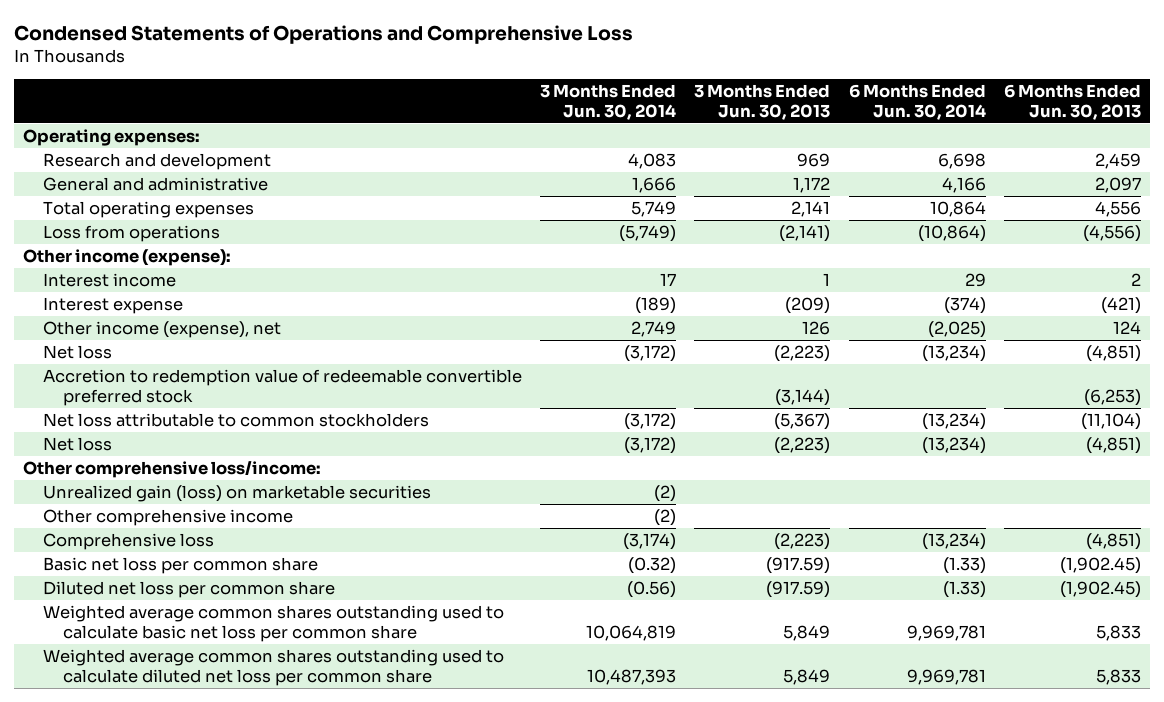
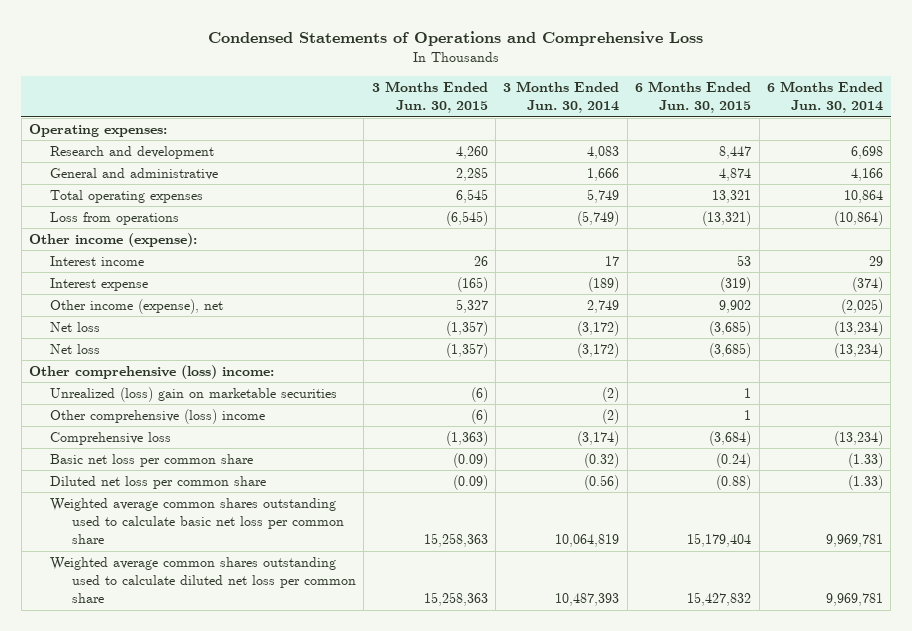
[694,84,831,120] 3 Months Ended Jun. 30, 2013 -> none
[1003,84,1141,120] 6 Months Ended Jun. 30, 2013 -> none
none -> [371,81,488,114] 3 Months Ended Jun. 30, 2015
none -> [635,81,752,114] 6 Months Ended Jun. 30, 2015
[43,369,523,406] Accretion to redemption value of redeemable convertible preferred stock -> none
[43,413,430,428] Net loss attributable to common stockholders -> none
[23,461,322,479] Other comprehensive loss/income: -> [28,365,274,380] Other comprehensive (loss) income:
[43,485,432,503] Unrealized gain (loss) on marketable securities -> [50,387,338,403] Unrealized (loss) gain on marketable securities
[43,509,294,527] Other comprehensive income -> [50,409,266,425] Other comprehensive (loss) income

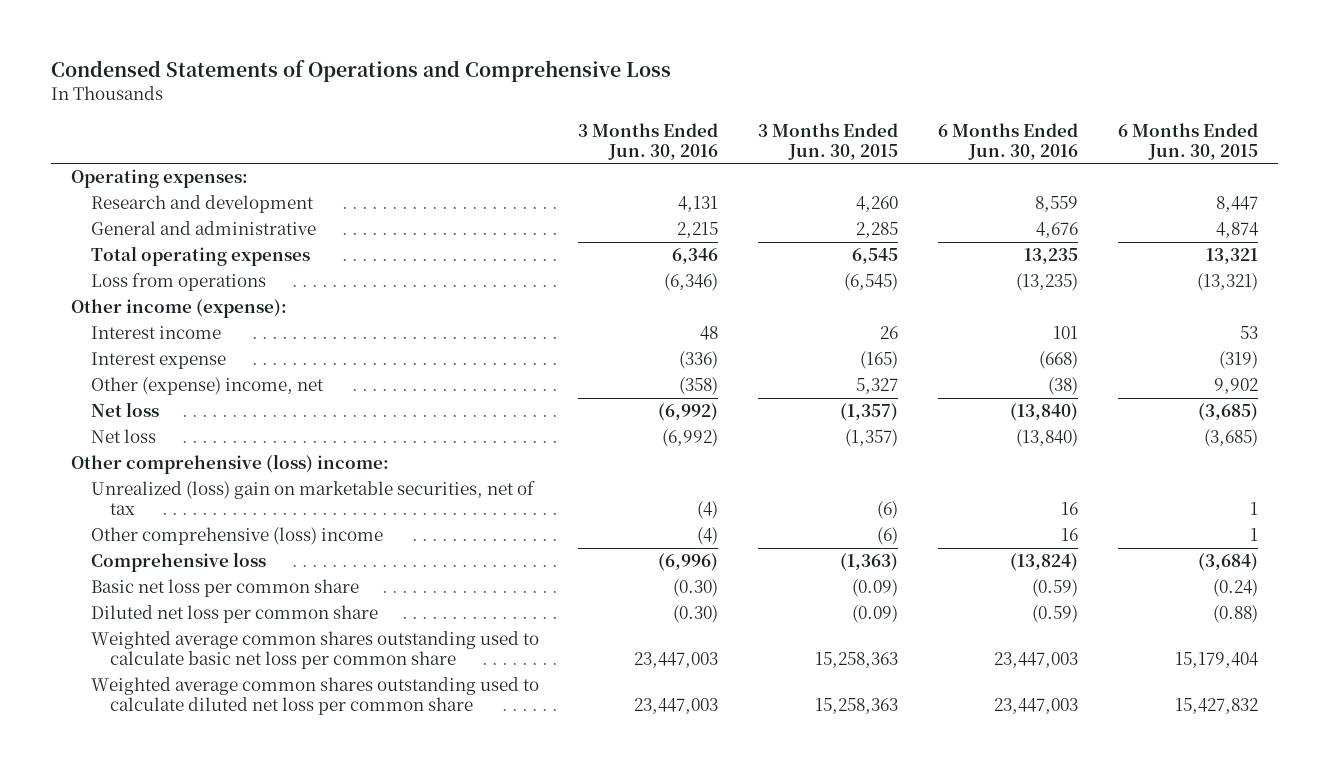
[503,81,620,114] 3 Months Ended Jun. 30, 2014 -> none
[767,81,884,114] 6 Months Ended Jun. 30, 2014 -> none
none -> [578,122,719,160] 3 Months Ended Jun. 30, 2016
none -> [937,122,1078,160] 6 Months Ended Jun. 30, 2016
[50,299,224,315] Other income (expense), net -> [90,377,324,396] Other (expense) income, net
[50,387,338,403] Unrealized (loss) gain on marketable securities -> [90,481,535,515] Unrealized (loss) gain on marketable securities, net of tax

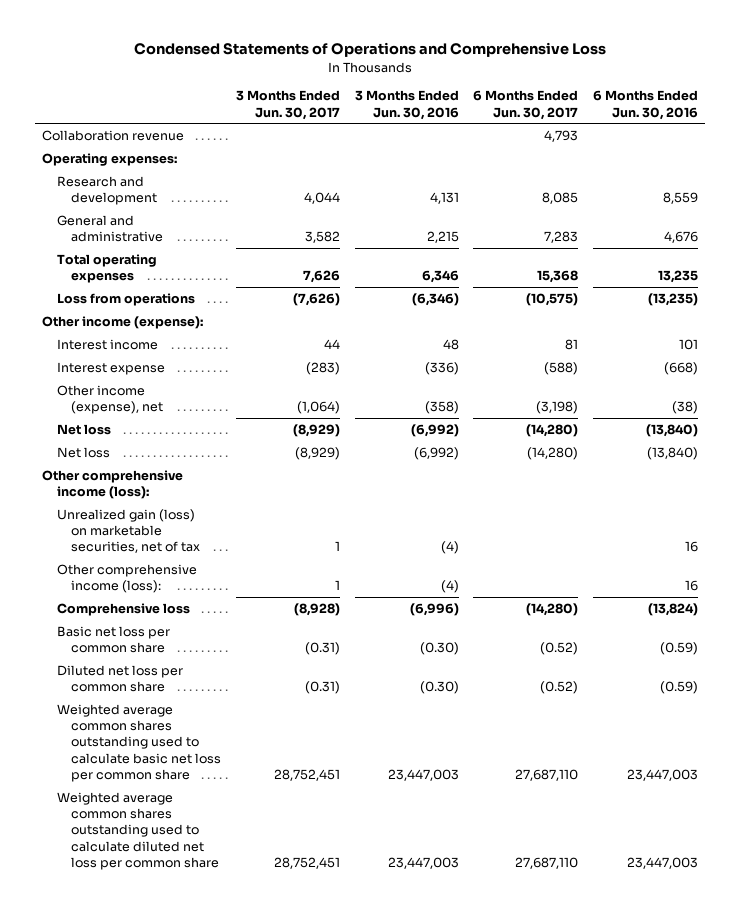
[758,122,899,160] 3 Months Ended Jun. 30, 2015 -> none
[1117,122,1258,160] 6 Months Ended Jun. 30, 2015 -> none
none -> [235,90,340,120] 3 Months Ended Jun. 30, 2017
none -> [473,90,579,120] 6 Months Ended Jun. 30, 2017
none -> [42,130,185,142] Collaboration revenue
[90,377,324,396] Other (expense) income, net -> [56,385,163,415] Other income (expense), net
[70,454,389,475] Other comprehensive (loss) income: -> [42,470,184,500] Other comprehensive income (loss):
[90,481,535,515] Unrealized (loss) gain on marketable securities, net of tax -> [56,509,200,554] Unrealized gain (loss) on marketable securities, net of tax
[90,527,383,546] Other comprehensive (loss) income -> [56,564,197,594] Other comprehensive income (loss):

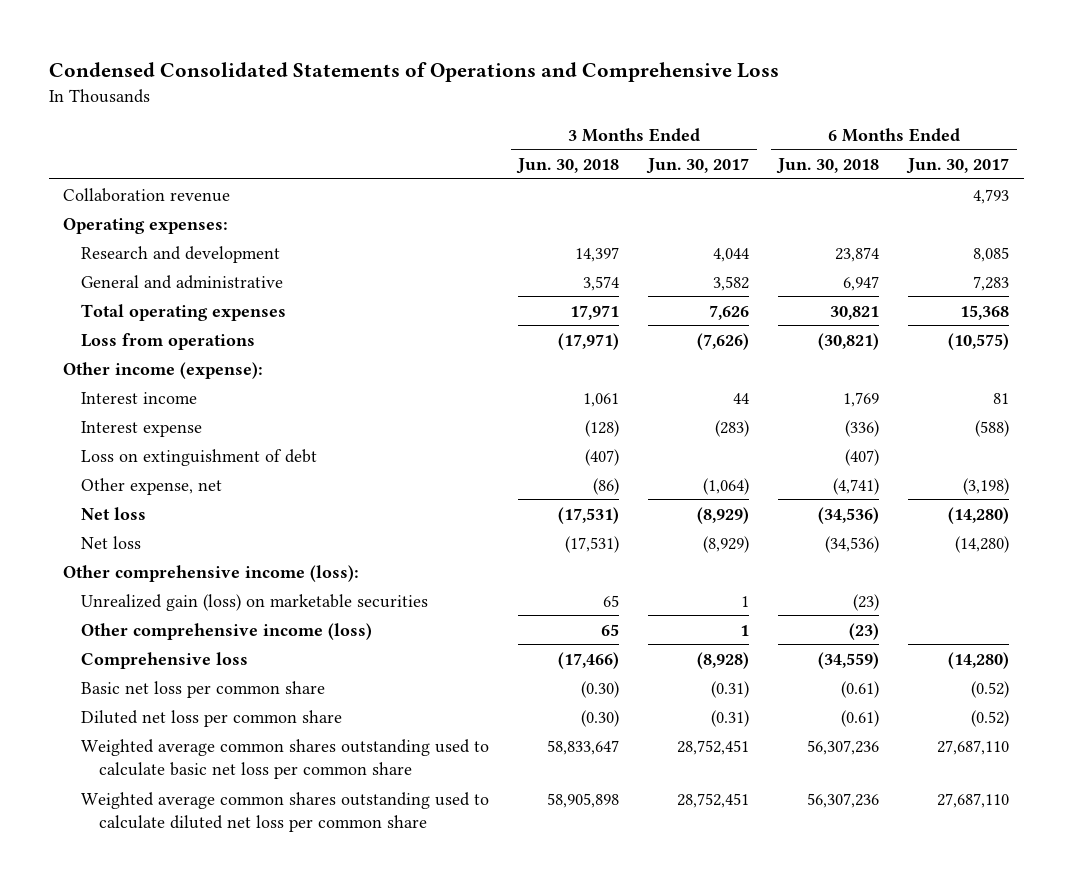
[134,42,607,58] Condensed Statements of Operations and Comprehensive Loss -> [48,62,779,83] Condensed Consolidated Statements of Operations and Comprehensive Loss
[354,90,459,120] 3 Months Ended Jun. 30, 2016 -> none
[593,90,699,120] 6 Months Ended Jun. 30, 2016 -> none
none -> [516,158,620,175] Jun. 30, 2018
none -> [776,158,880,175] Jun. 30, 2018
none -> [81,448,318,466] Loss on extinguishment of debt
[56,385,163,415] Other income (expense), net -> [81,477,223,495] Other expense, net
[56,509,200,554] Unrealized gain (loss) on marketable securities, net of tax -> [81,593,429,611] Unrealized gain (loss) on marketable securities
[56,564,197,594] Other comprehensive income (loss): -> [81,622,373,640] Other comprehensive income (loss)

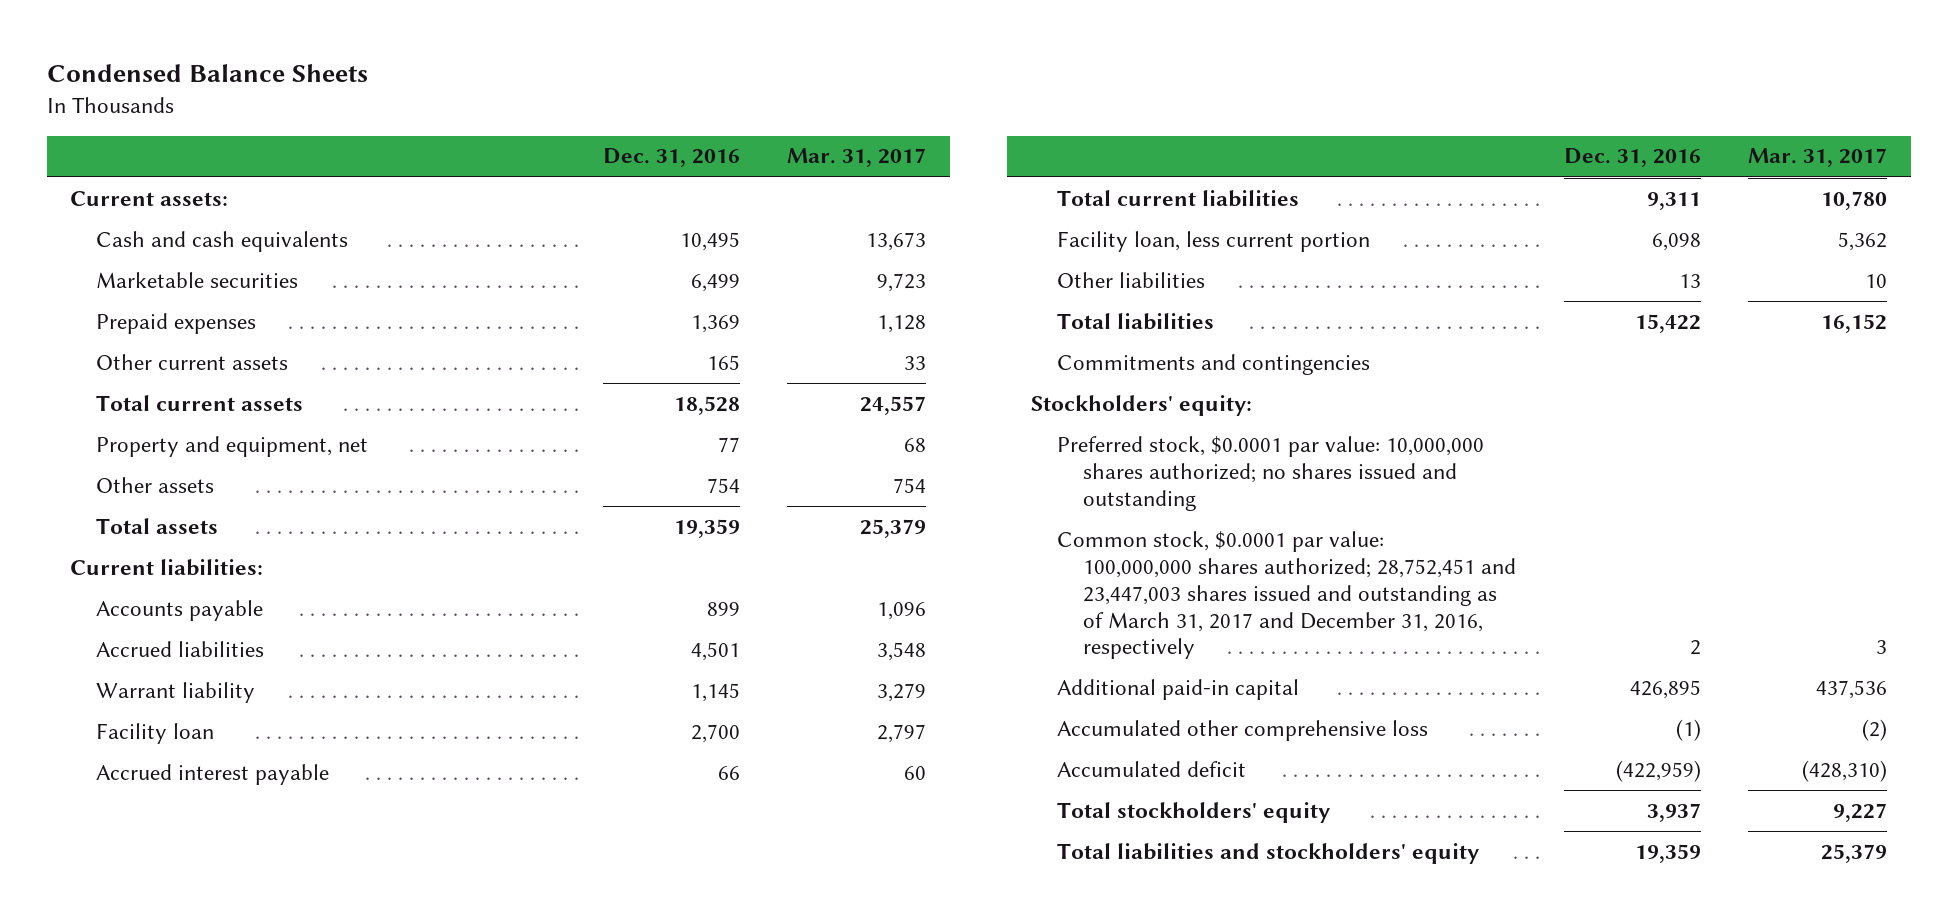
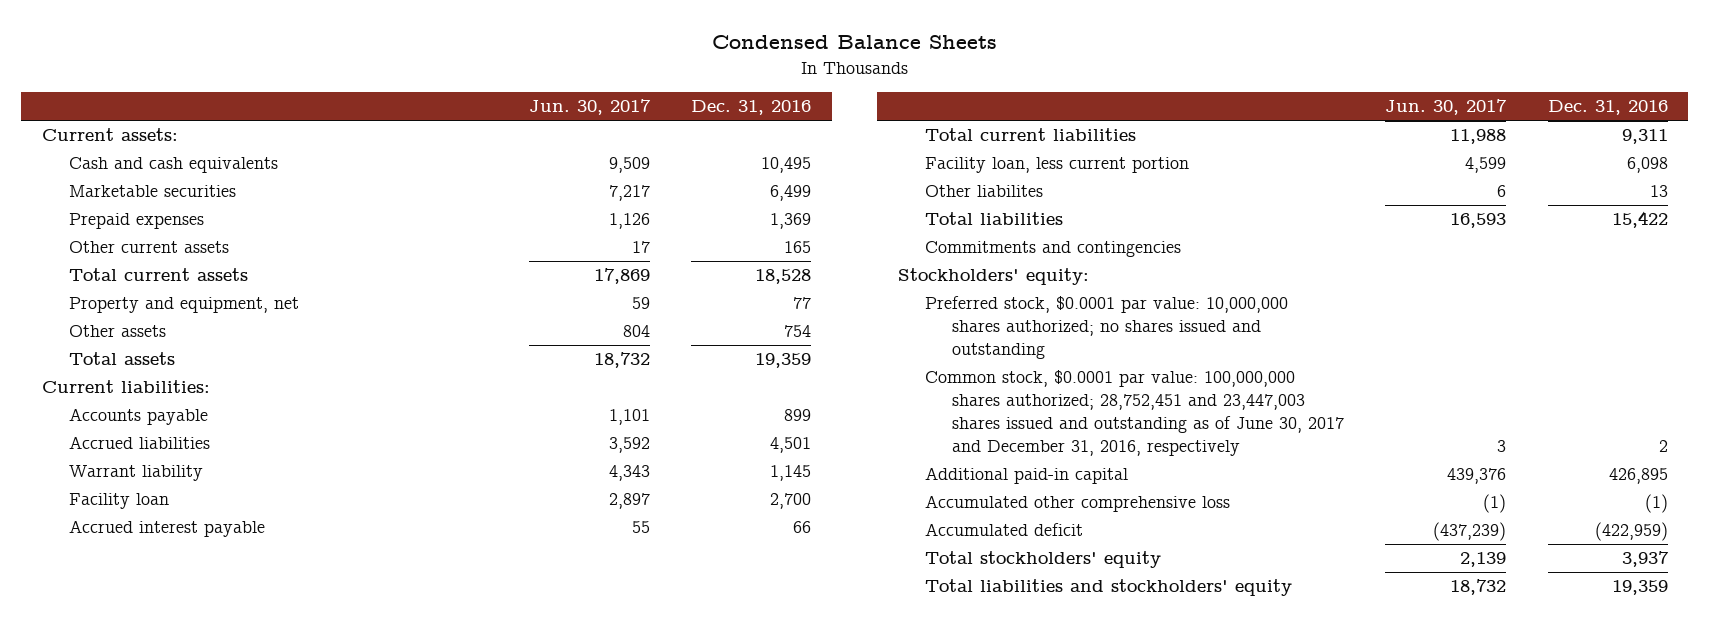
[787,148,927,168] Mar. 31, 2017 -> none
none -> [529,99,652,116] Jun. 30, 2017
[1057,271,1206,288] Other liabilities -> [925,185,1044,198] Other liabilites
[1057,530,1517,660] Common stock, $0.0001 par value: 100,000,000 shares authorized; 28,752,451 and 23,447,003 shares issued and outstanding as of March 31, 2017 and December 31, 2016, respectively -> [925,370,1345,457] Common stock, $0.0001 par value: 100,000,000 shares authorized; 28,752,451 and 23,447,003 shares issued and outstanding as of June 30, 2017 and December 31, 2016, respectively

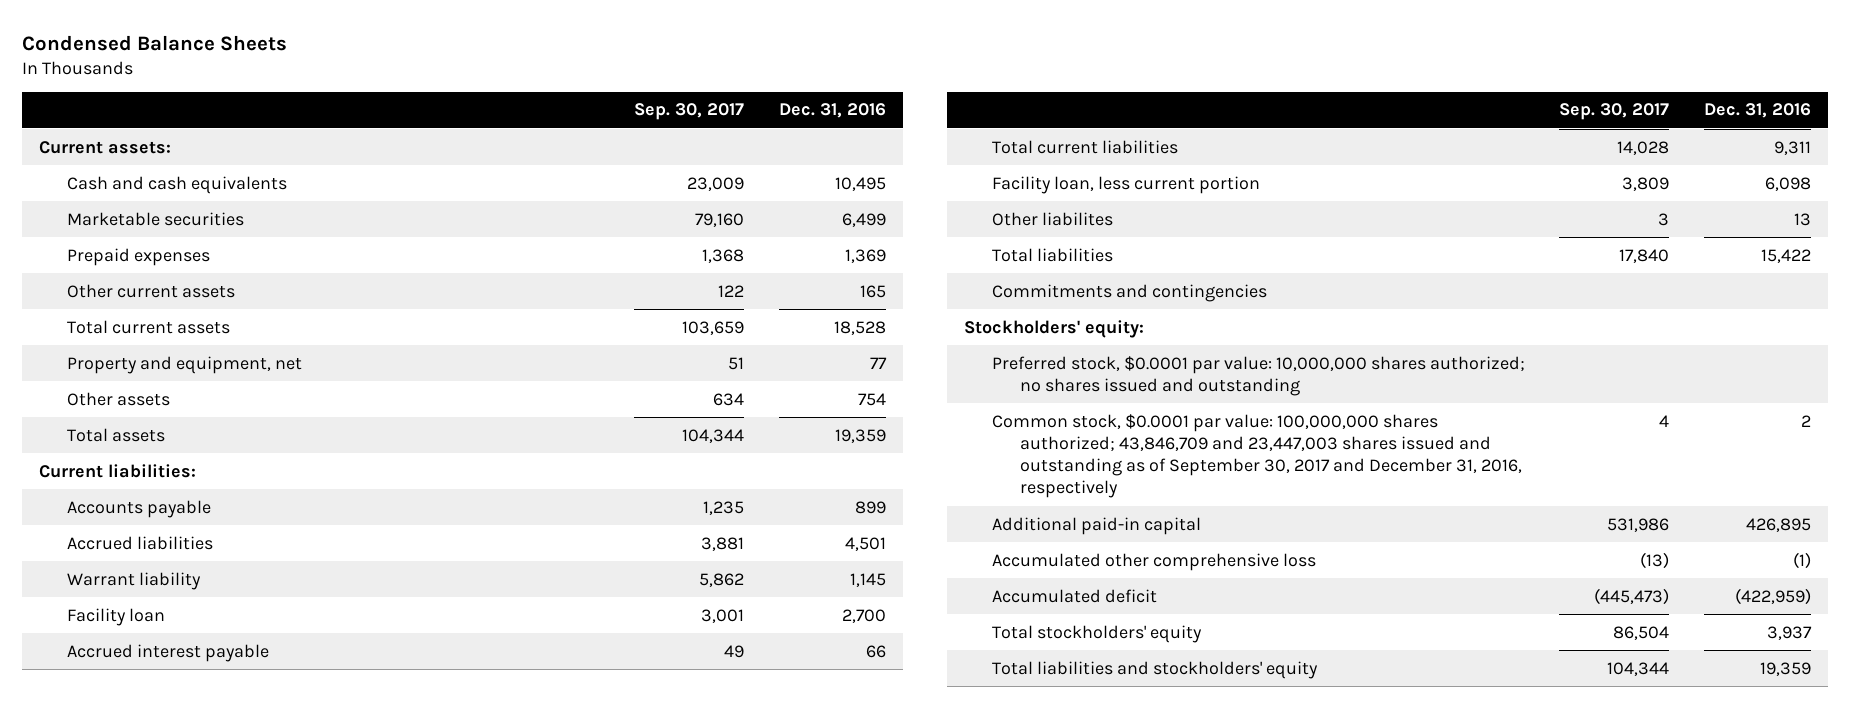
[529,99,652,116] Jun. 30, 2017 -> none
none -> [634,103,745,121] Sep. 30, 2017
[925,370,1345,457] Common stock, $0.0001 par value: 100,000,000 shares authorized; 28,752,451 and 23,447,003 shares issued and outstanding as of June 30, 2017 and December 31, 2016, respectively -> [992,413,1523,499] Common stock, $0.0001 par value: 100,000,000 shares authorized; 43,846,709 and 23,447,003 shares issued and outstanding as of September 30, 2017 and December 31, 2016, respectively

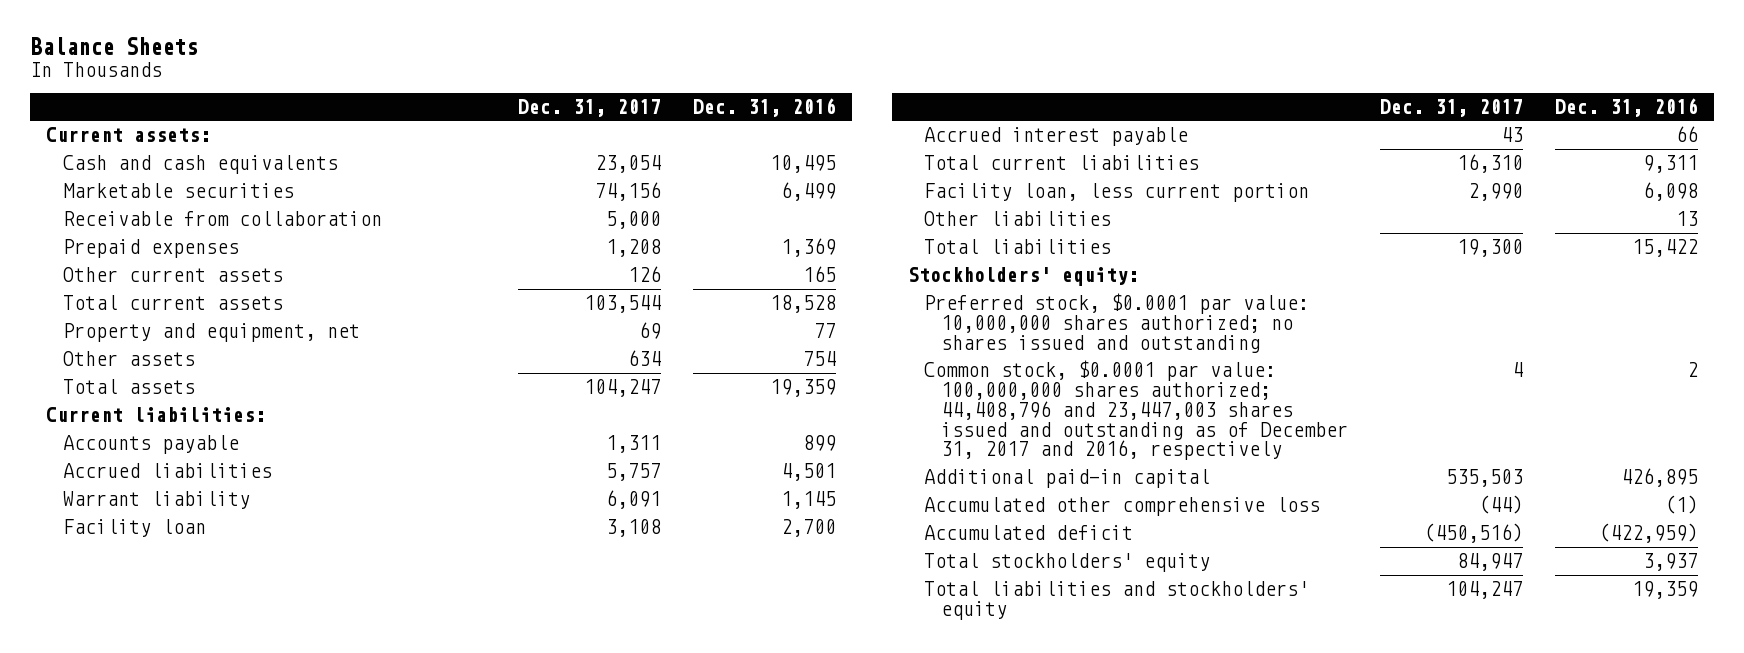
[22,34,288,51] Condensed Balance Sheets -> [30,36,199,55] Balance Sheets
[634,103,745,121] Sep. 30, 2017 -> none
none -> [518,98,662,117] Dec. 31, 2017
none -> [62,211,382,227] Receivable from collaboration
[992,211,1114,226] Other liabilites -> [924,211,1112,227] Other liabilities
[992,283,1268,302] Commitments and contingencies -> none
[992,413,1523,499] Common stock, $0.0001 par value: 100,000,000 shares authorized; 43,846,709 and 23,447,003 shares issued and outstanding as of September 30, 2017 and December 31, 2016, respectively -> [924,360,1349,461] Common stock, $0.0001 par value: 100,000,000 shares authorized; 44,408,796 and 23,447,003 shares issued and outstanding as of December 31, 2017 and 2016, respectively

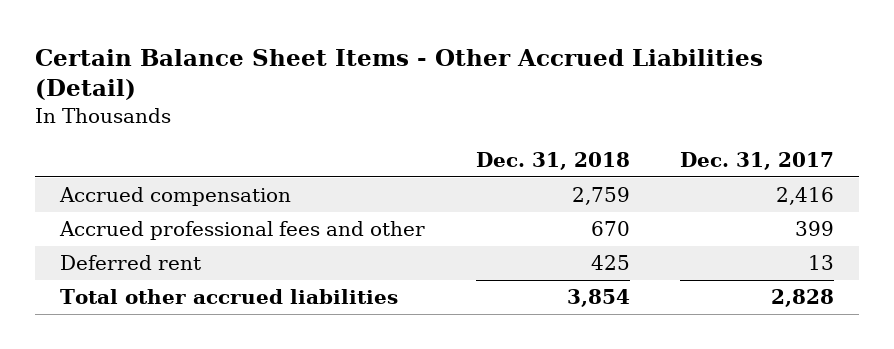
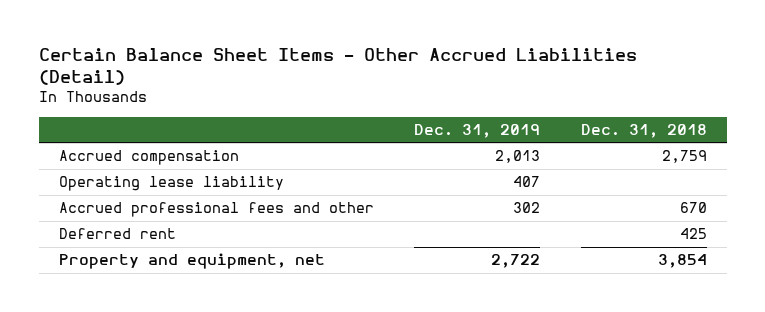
[680,151,835,170] Dec. 31, 2017 -> none
none -> [414,124,541,139] Dec. 31, 2019
none -> [58,176,284,192] Operating lease liability
[60,289,399,305] Total other accrued liabilities -> [58,253,325,270] Property and equipment, net

